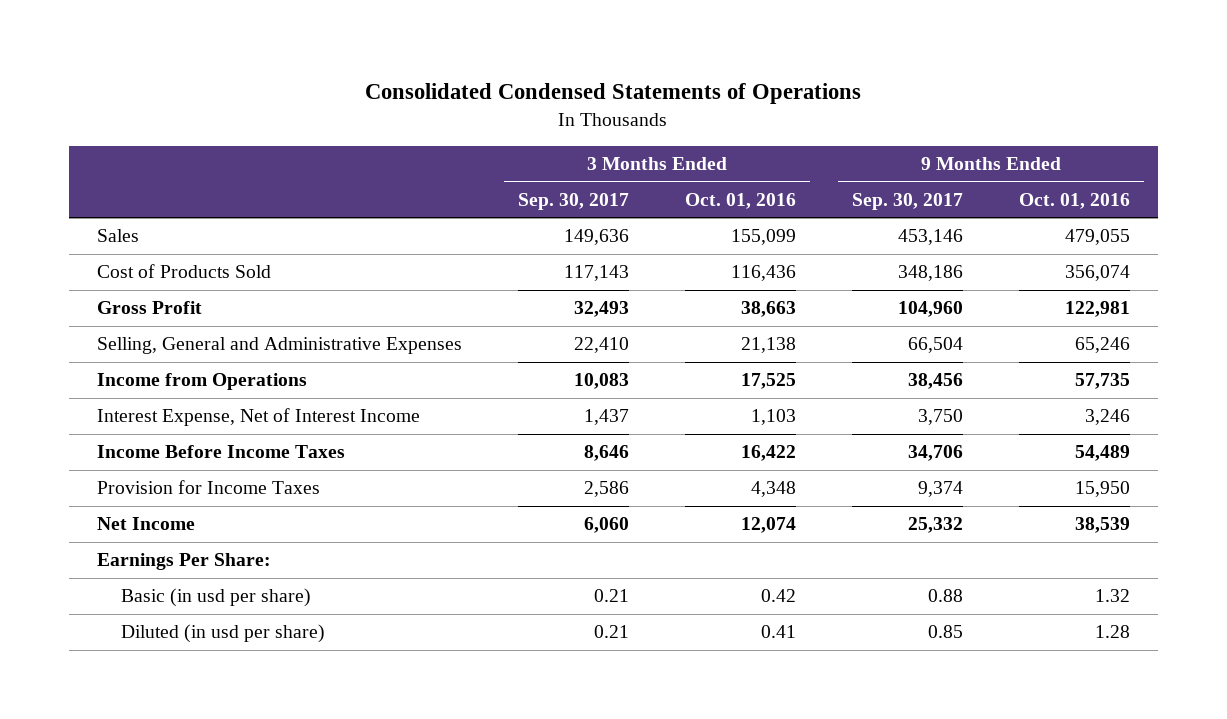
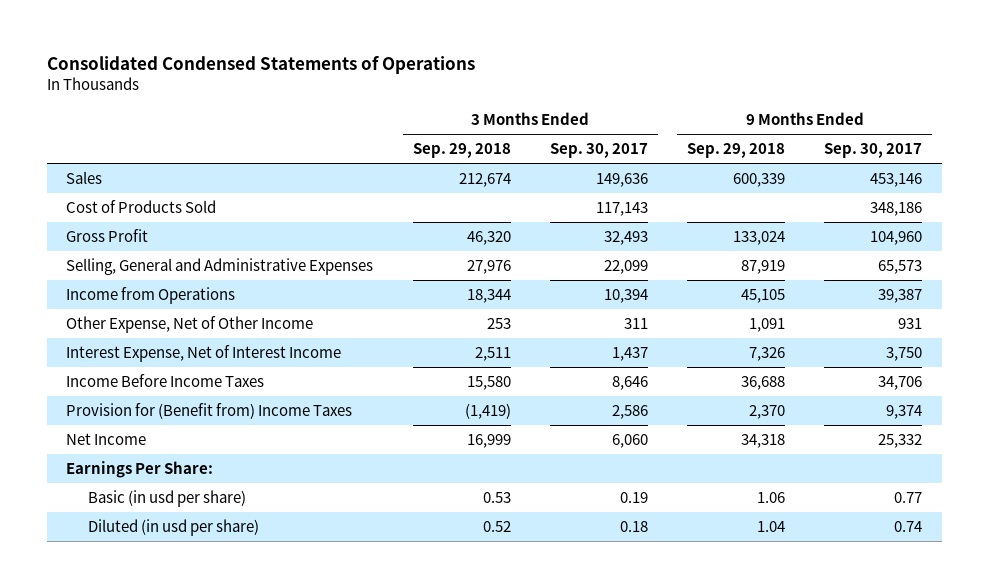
[684,192,796,209] Oct. 01, 2016 -> none
[1019,192,1131,209] Oct. 01, 2016 -> none
none -> [412,143,511,159] Sep. 29, 2018
none -> [687,143,786,159] Sep. 29, 2018
[573,337,629,354] 22,410 -> [603,260,648,275] 22,099
[907,337,963,354] 66,504 -> [878,260,923,275] 65,573
[573,373,629,390] 10,083 -> [603,289,648,304] 10,394
[907,373,963,390] 38,456 -> [878,289,923,304] 39,387
none -> [66,316,314,334] Other Expense, Net of Other Income
[96,480,320,495] Provision for Income Taxes -> [66,403,353,420] Provision for (Benefit from) Income Taxes
[593,589,629,603] 0.21 -> [619,492,648,504] 0.19
[927,589,963,603] 0.88 -> [894,492,923,504] 0.77
[593,625,629,639] 0.21 -> [619,521,648,533] 0.18
[927,625,963,639] 0.85 -> [894,521,923,533] 0.74

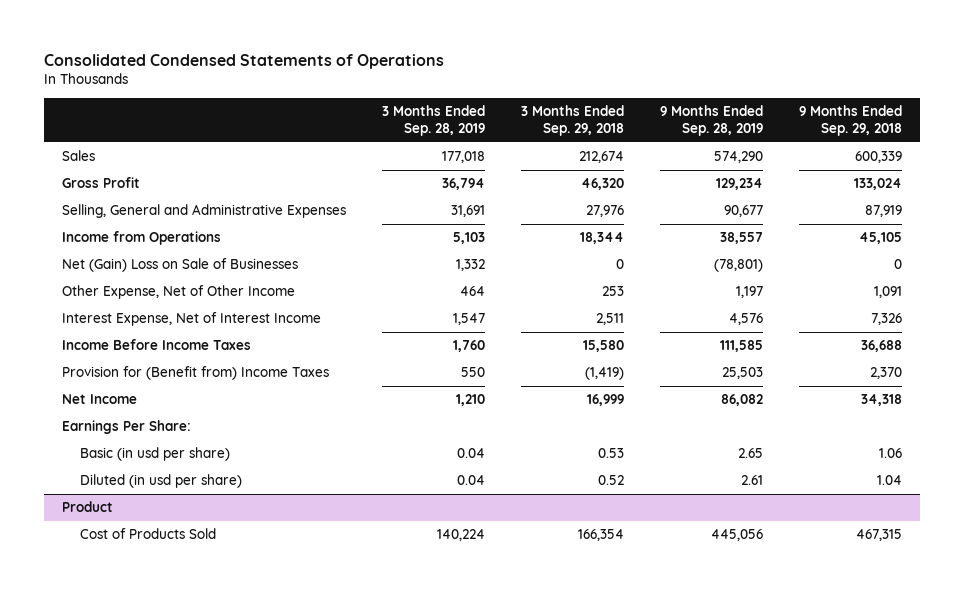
[549,143,648,159] Sep. 30, 2017 -> none
[824,143,923,159] Sep. 30, 2017 -> none
none -> [382,105,486,137] 3 Months Ended Sep. 28, 2019
none -> [660,105,764,137] 9 Months Ended Sep. 28, 2019
[66,200,217,214] Cost of Products Sold -> none
none -> [62,258,299,273] Net (Gain) Loss on Sale of Businesses
none -> [62,501,114,513] Product
none -> [80,528,217,540] Cost of Products Sold

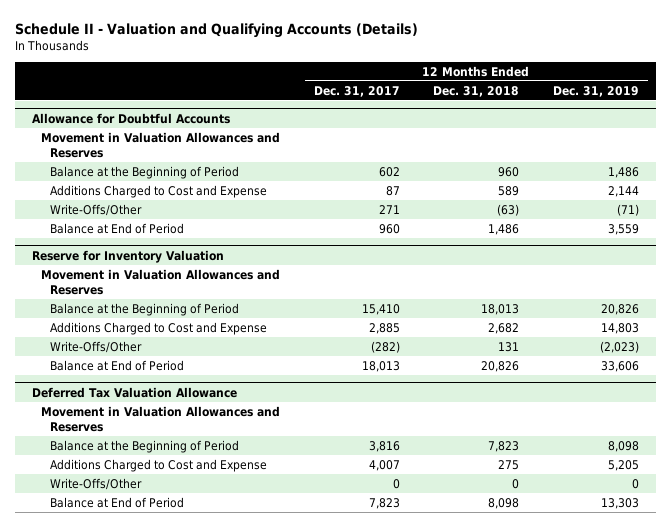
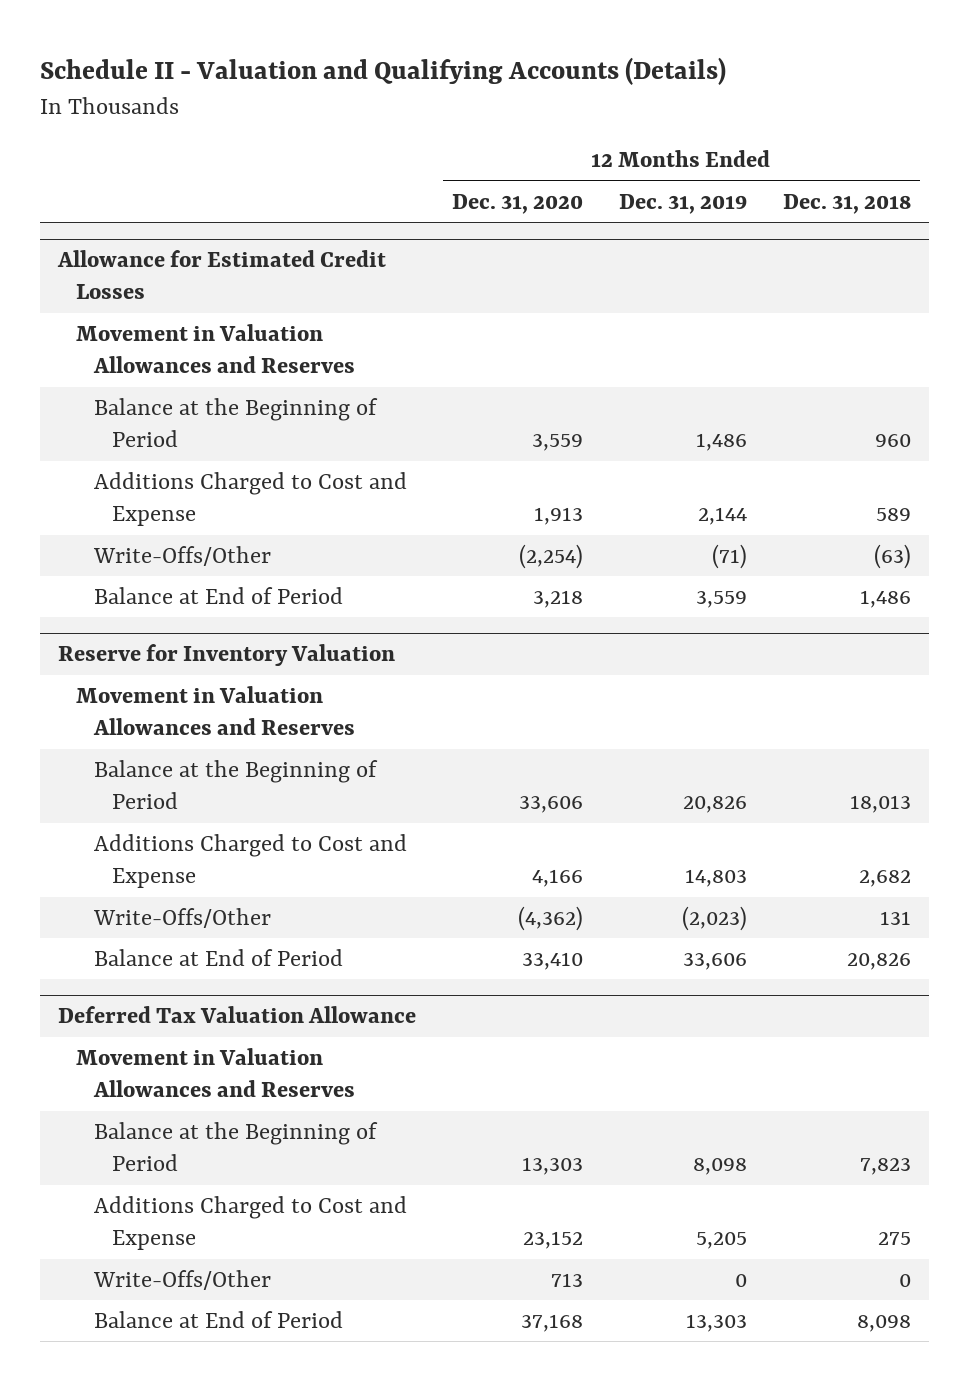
[313,85,400,97] Dec. 31, 2017 -> none
none -> [451,193,583,214] Dec. 31, 2020
[31,112,230,124] Allowance for Doubtful Accounts -> [56,250,386,300] Allowance for Estimated Credit Losses

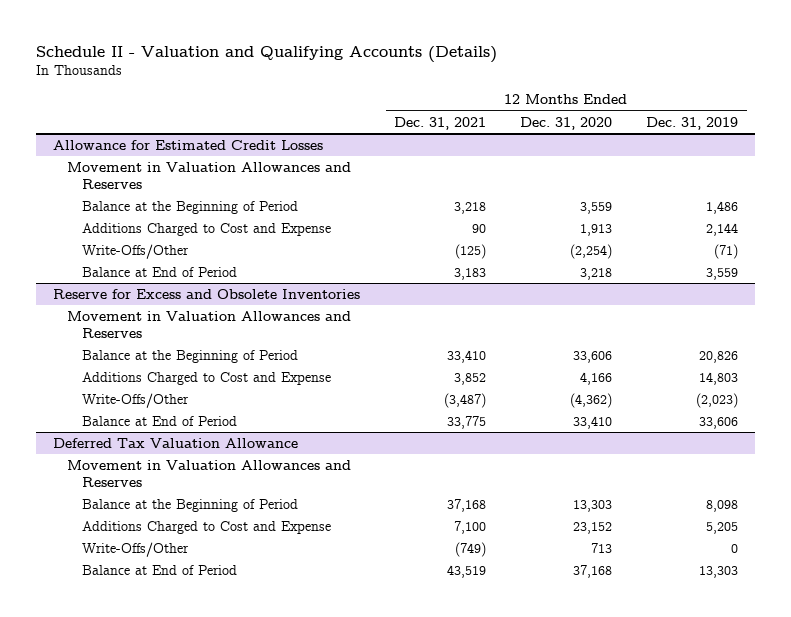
[782,193,911,214] Dec. 31, 2018 -> none
none -> [394,116,487,130] Dec. 31, 2021
[57,644,395,667] Reserve for Inventory Valuation -> [53,288,361,299] Reserve for Excess and Obsolete Inventories

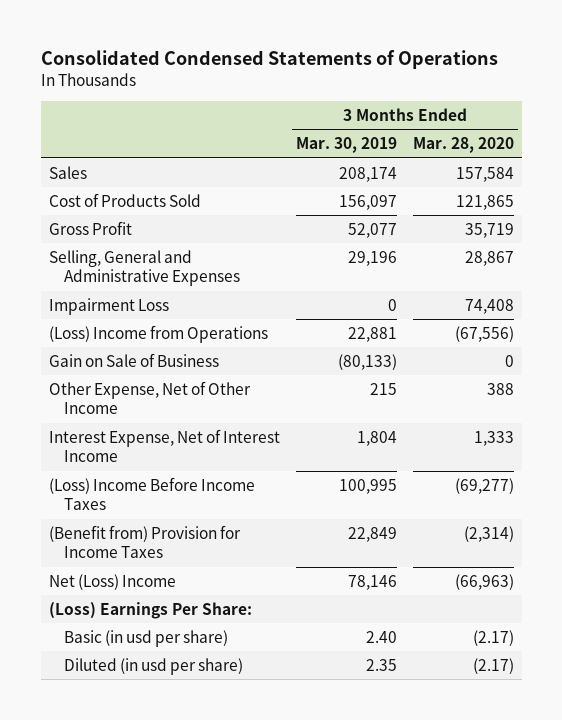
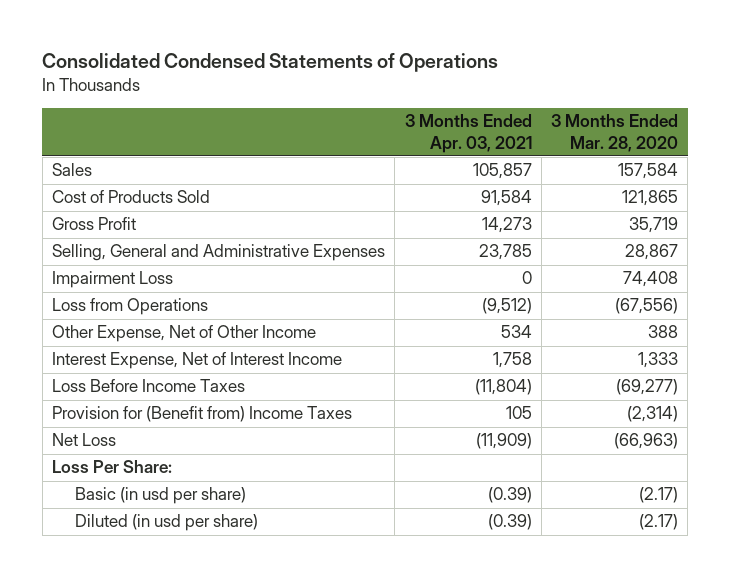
[295,137,397,154] Mar. 30, 2019 -> none
none -> [404,114,532,153] 3 Months Ended Apr. 03, 2021
[48,352,219,367] Gain on Sale of Business -> none
[48,324,268,343] (Loss) Income from Operations -> [52,298,209,316] Loss from Operations
[48,476,255,511] (Loss) Income Before Income Taxes -> [52,379,246,393] Loss Before Income Taxes
[48,524,241,559] (Benefit from) Provision for Income Taxes -> [52,406,353,423] Provision for (Benefit from) Income Taxes
[48,573,176,590] Net (Loss) Income -> [52,433,117,447] Net Loss
[48,601,252,619] (Loss) Earnings Per Share: -> [52,460,173,474] Loss Per Share:

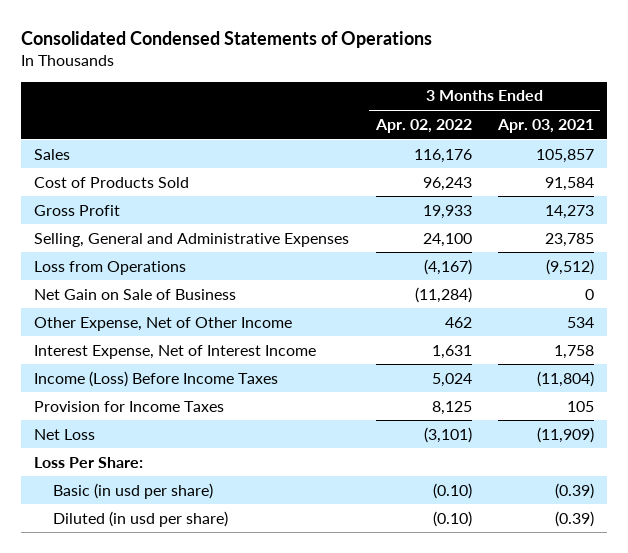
[551,114,679,152] 3 Months Ended Mar. 28, 2020 -> none
none -> [374,118,472,133] Apr. 02, 2022
[52,271,174,289] Impairment Loss -> none
none -> [34,288,237,300] Net Gain on Sale of Business
[52,379,246,393] Loss Before Income Taxes -> [34,370,279,387] Income (Loss) Before Income Taxes
[52,406,353,423] Provision for (Benefit from) Income Taxes -> [34,400,225,412] Provision for Income Taxes

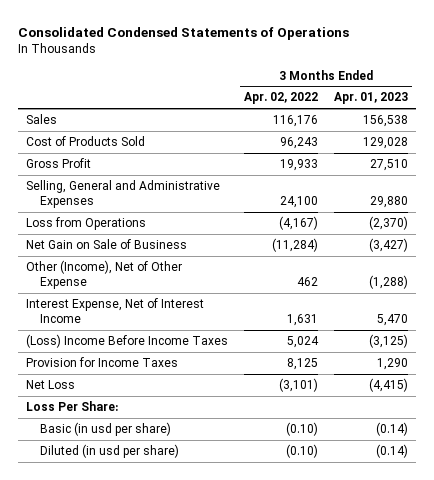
[496,118,594,133] Apr. 03, 2021 -> none
none -> [334,92,409,105] Apr. 01, 2023
[34,316,293,331] Other Expense, Net of Other Income -> [26,260,183,290] Other (Income), Net of Other Expense
[34,370,279,387] Income (Loss) Before Income Taxes -> [26,334,229,349] (Loss) Income Before Income Taxes

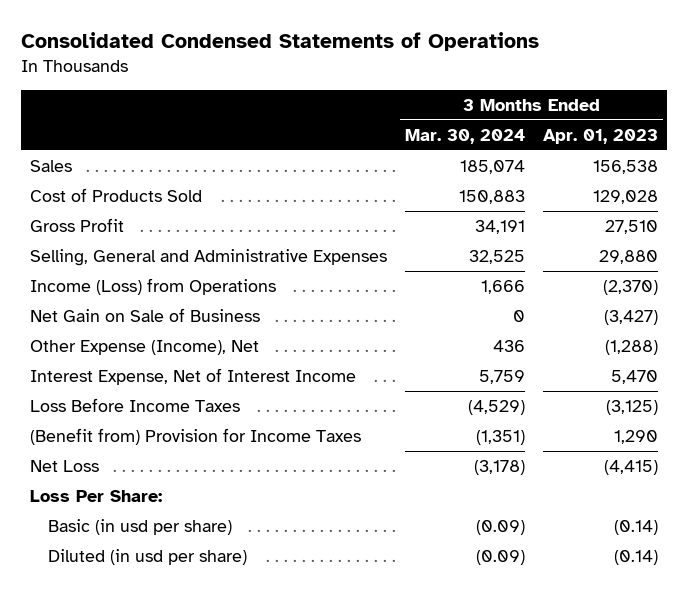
[244,92,319,105] Apr. 02, 2022 -> none
none -> [404,128,525,144] Mar. 30, 2024
[26,217,147,231] Loss from Operations -> [29,278,276,296] Income (Loss) from Operations
[26,260,183,290] Other (Income), Net of Other Expense -> [29,340,259,356] Other Expense (Income), Net
[26,334,229,349] (Loss) Income Before Income Taxes -> [29,398,240,413] Loss Before Income Taxes
[26,357,179,368] Provision for Income Taxes -> [29,428,361,446] (Benefit from) Provision for Income Taxes

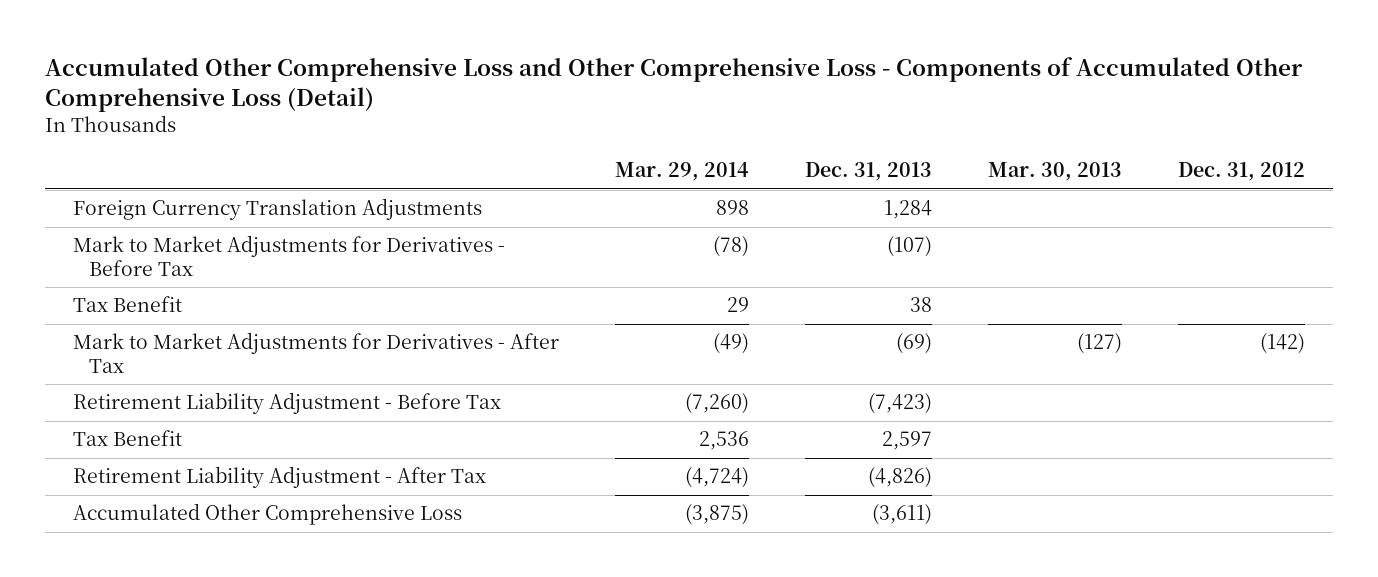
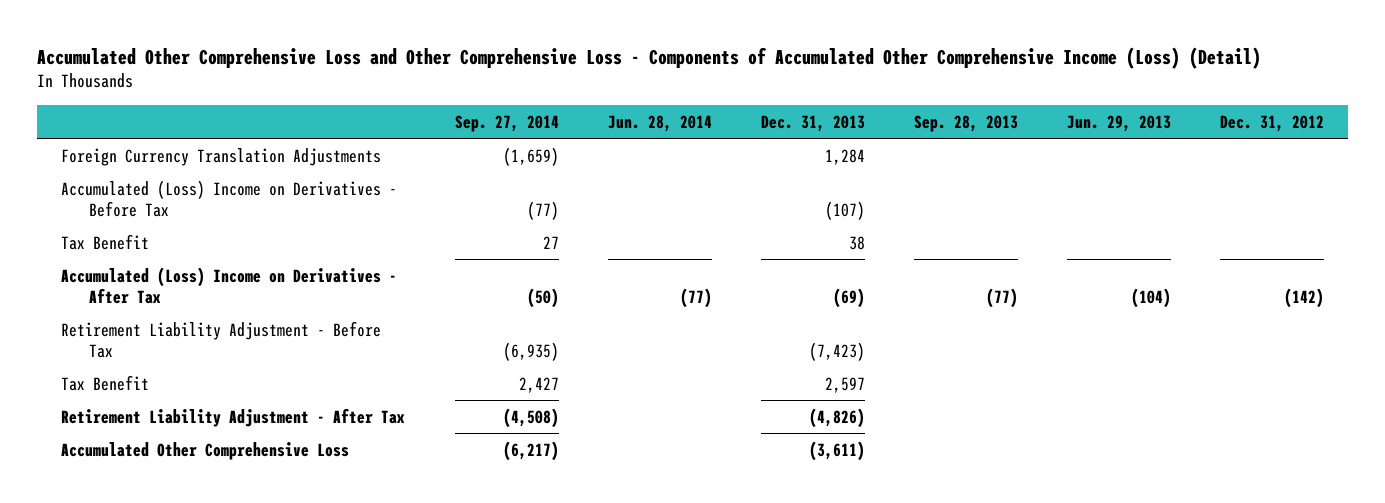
[45,56,1304,112] Accumulated Other Comprehensive Loss and Other Comprehensive Loss - Components of Accumulated Other Comprehensive Loss (Detail) -> [36,46,1261,69] Accumulated Other Comprehensive Loss and Other Comprehensive Loss - Components of Accumulated Other Comprehensive Income (Loss) (Detail)
[615,162,750,182] Mar. 29, 2014 -> none
[988,162,1123,182] Mar. 30, 2013 -> none
none -> [454,114,559,132] Sep. 27, 2014
none -> [607,114,712,132] Jun. 28, 2014
none -> [913,114,1018,132] Sep. 28, 2013
none -> [1066,114,1171,132] Jun. 29, 2013
[73,235,506,276] Mark to Market Adjustments for Derivatives - Before Tax -> [61,179,398,217] Accumulated (Loss) Income on Derivatives - Before Tax
[73,332,560,373] Mark to Market Adjustments for Derivatives - After Tax -> [61,266,398,304] Accumulated (Loss) Income on Derivatives - After Tax

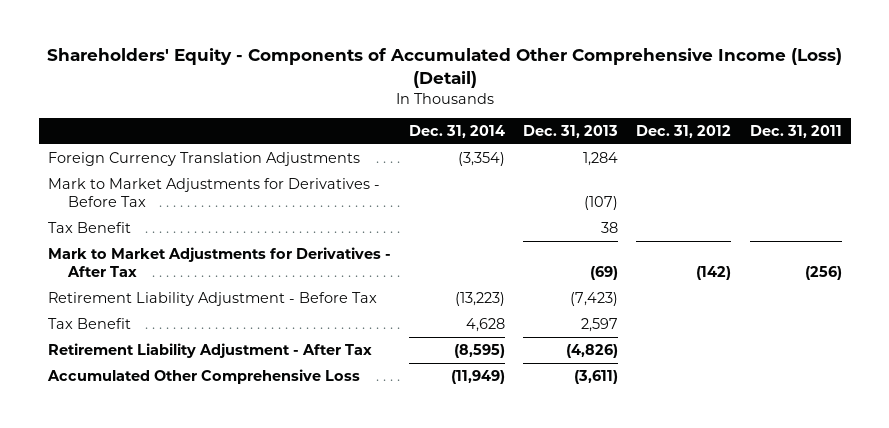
[36,46,1261,69] Accumulated Other Comprehensive Loss and Other Comprehensive Loss - Components of Accumulated Other Comprehensive Income (Loss) (Detail) -> [46,48,842,88] Shareholders' Equity - Components of Accumulated Other Comprehensive Income (Loss) (Detail)
[454,114,559,132] Sep. 27, 2014 -> none
[607,114,712,132] Jun. 28, 2014 -> none
[913,114,1018,132] Sep. 28, 2013 -> none
[1066,114,1171,132] Jun. 29, 2013 -> none
none -> [408,125,505,139] Dec. 31, 2014
none -> [749,125,842,139] Dec. 31, 2011
[61,179,398,217] Accumulated (Loss) Income on Derivatives - Before Tax -> [47,177,380,207] Mark to Market Adjustments for Derivatives - Before Tax
[61,266,398,304] Accumulated (Loss) Income on Derivatives - After Tax -> [47,246,391,277] Mark to Market Adjustments for Derivatives - After Tax

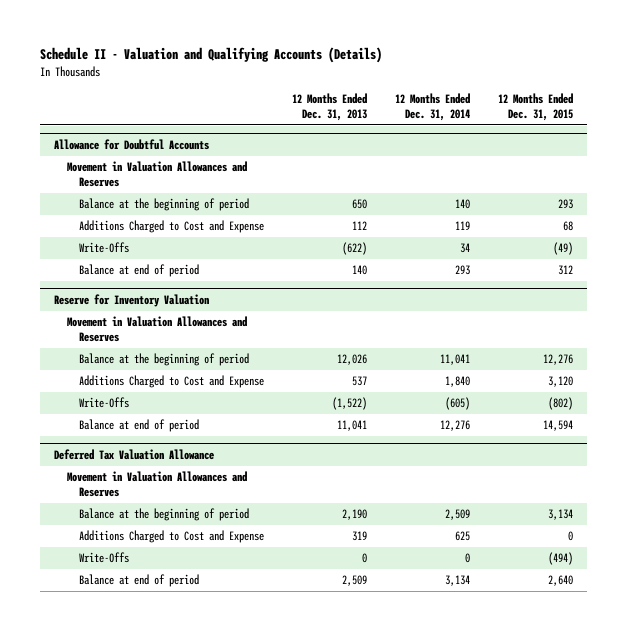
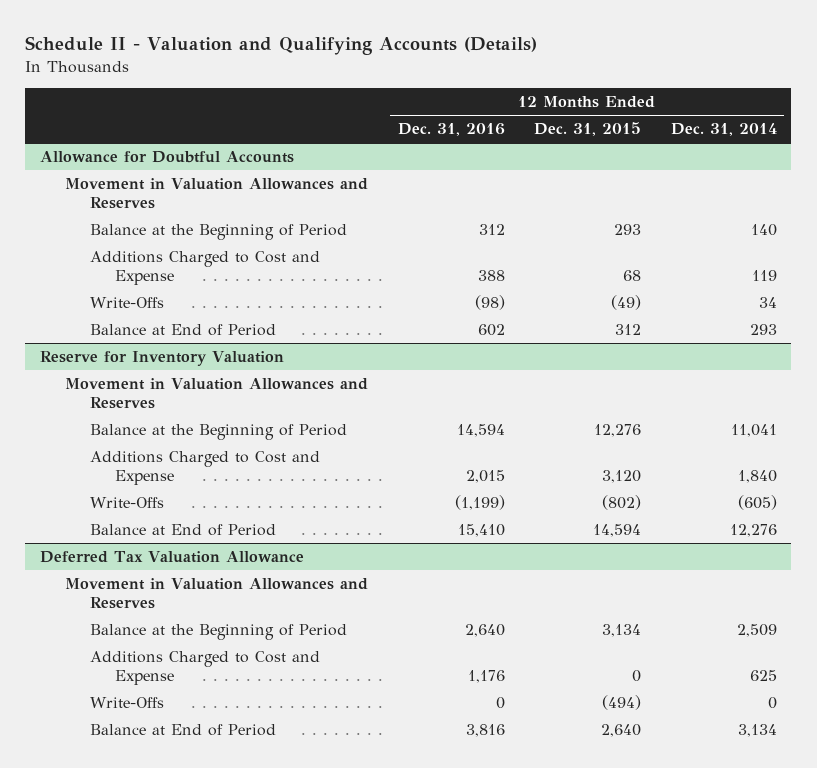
[292,93,368,121] 12 Months Ended Dec. 31, 2013 -> none
none -> [397,123,505,137] Dec. 31, 2016
[79,198,250,212] Balance at the beginning of period -> [90,224,348,241] Balance at the Beginning of Period
[79,264,200,278] Balance at end of period -> [90,324,277,337] Balance at End of Period
[79,353,250,367] Balance at the beginning of period -> [90,424,348,441] Balance at the Beginning of Period
[79,419,200,433] Balance at end of period -> [90,524,277,537] Balance at End of Period
[79,508,250,522] Balance at the beginning of period -> [90,624,348,641] Balance at the Beginning of Period
[79,574,200,588] Balance at end of period -> [90,724,277,737] Balance at End of Period

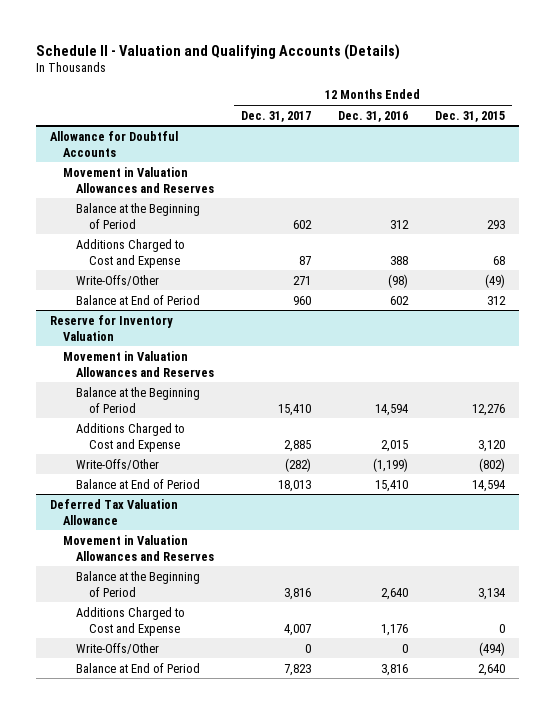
[670,123,777,137] Dec. 31, 2014 -> none
none -> [241,110,312,122] Dec. 31, 2017
[90,297,165,309] Write-Offs -> [76,274,160,286] Write-Offs/Other
[90,497,165,509] Write-Offs -> [76,458,160,470] Write-Offs/Other
[90,697,165,709] Write-Offs -> [76,642,160,654] Write-Offs/Other

